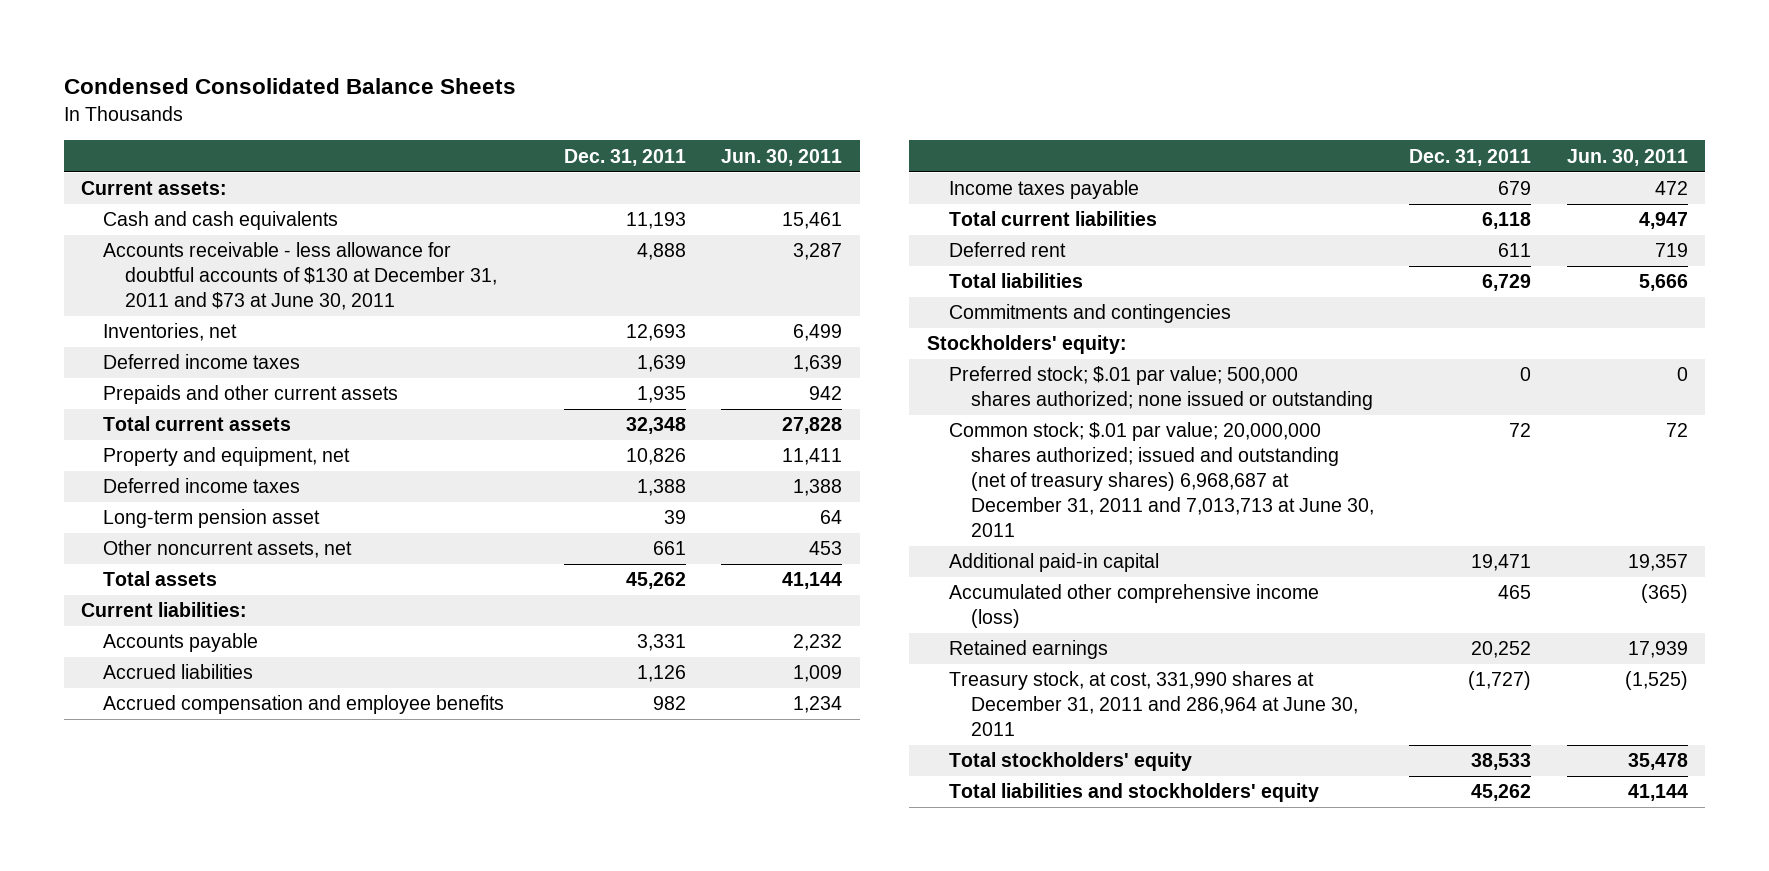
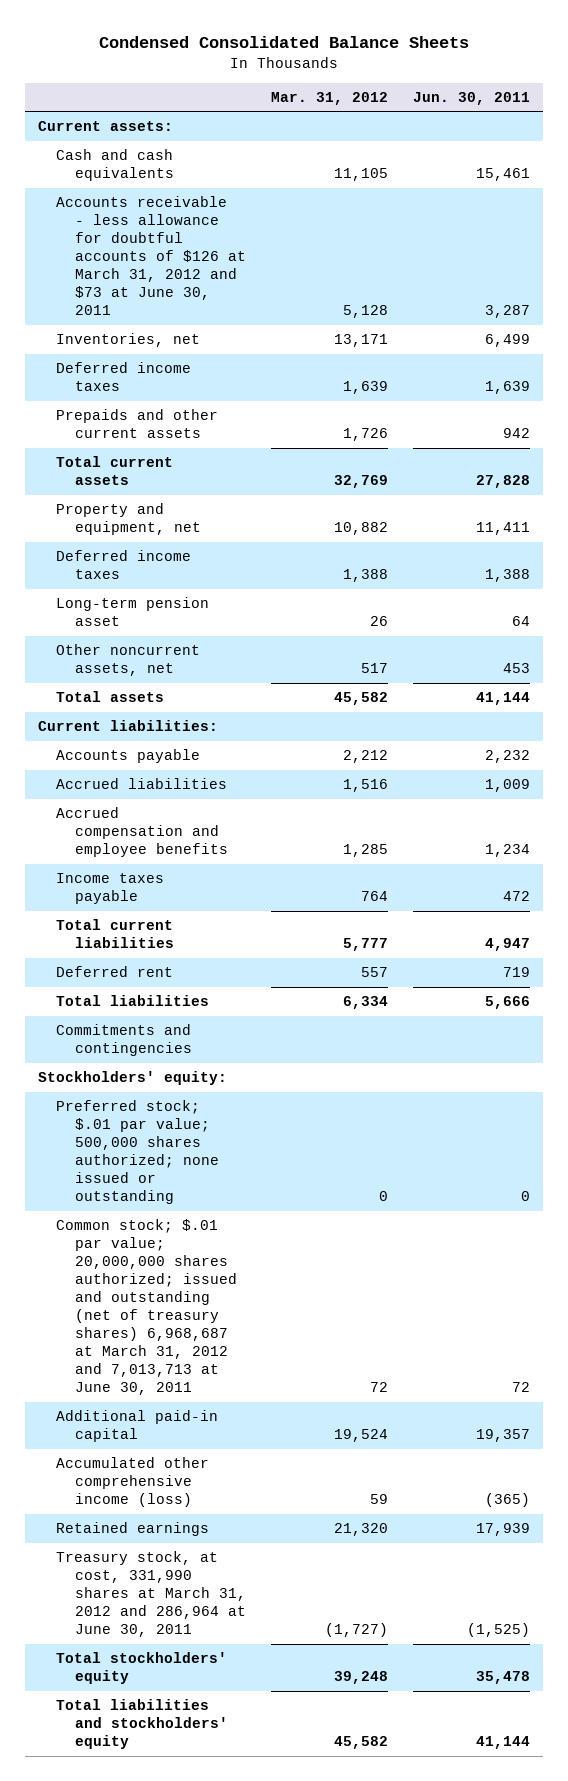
[563,148,686,166] Dec. 31, 2011 -> none
none -> [271,91,389,105] Mar. 31, 2012
[103,242,498,311] Accounts receivable - less allowance for doubtful accounts of $130 at December 31, 2011 and $73 at June 30, 2011 -> [56,196,246,316] Accounts receivable - less allowance for doubtful accounts of $126 at March 31, 2012 and $73 at June 30, 2011
[948,422,1374,538] Common stock; $.01 par value; 20,000,000 shares authorized; issued and outstanding (net of treasury shares) 6,968,687 at December 31, 2011 and 7,013,713 at June 30, 2011 -> [56,1219,237,1396] Common stock; $.01 par value; 20,000,000 shares authorized; issued and outstanding (net of treasury shares) 6,968,687 at March 31, 2012 and 7,013,713 at June 30, 2011
[948,671,1358,737] Treasury stock, at cost, 331,990 shares at December 31, 2011 and 286,964 at June 30, 2011 -> [56,1551,246,1638] Treasury stock, at cost, 331,990 shares at March 31, 2012 and 286,964 at June 30, 2011

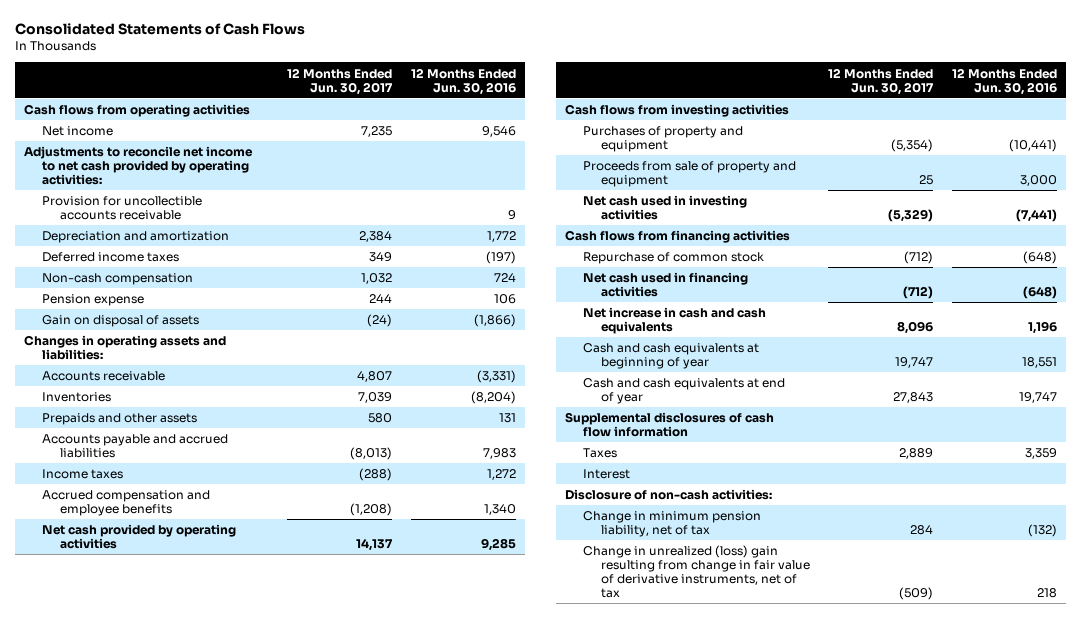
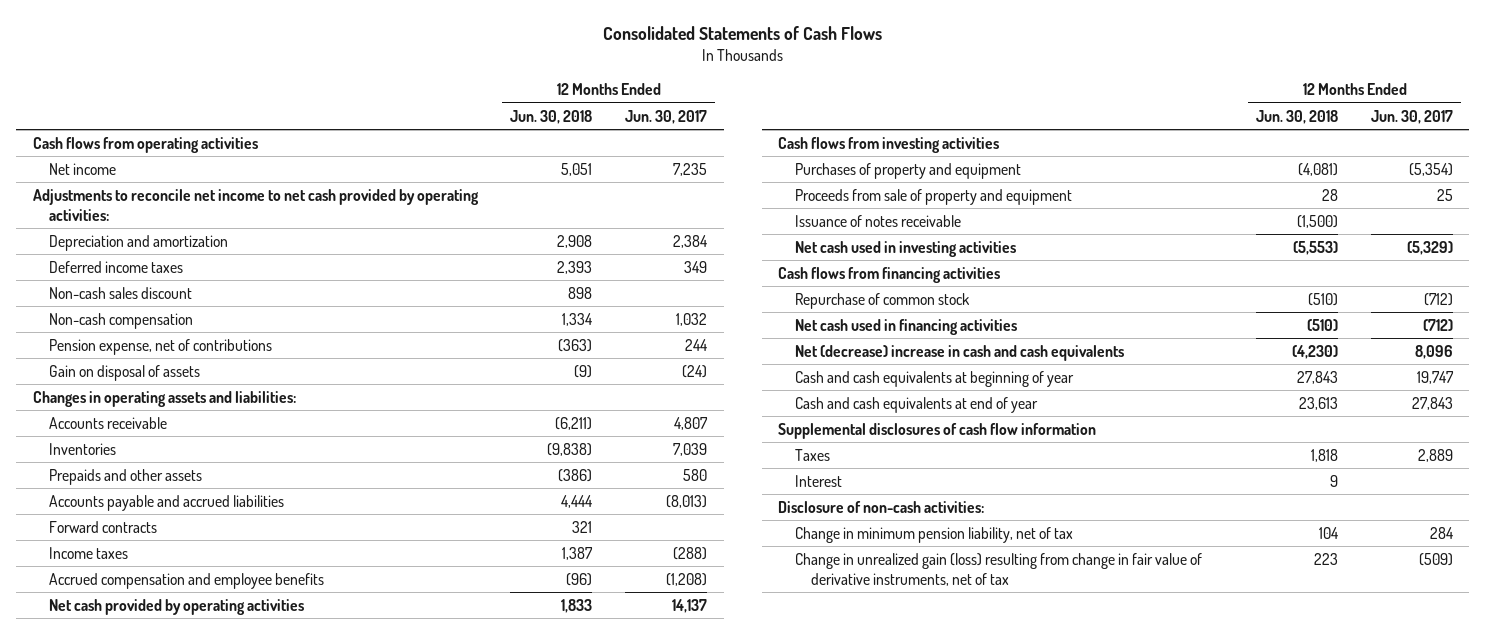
[410,67,516,95] 12 Months Ended Jun. 30, 2016 -> none
none -> [510,109,593,124] Jun. 30, 2018
[41,196,202,221] Provision for uncollectible accounts receivable -> none
none -> [49,286,193,299] Non-cash sales discount
[41,294,144,307] Pension expense -> [49,338,273,355] Pension expense, net of contributions
none -> [49,520,158,533] Forward contracts
none -> [794,214,961,227] Issuance of notes receivable
[582,307,766,335] Net increase in cash and cash equivalents -> [794,344,1124,361] Net (decrease) increase in cash and cash equivalents
[582,545,810,599] Change in unrealized (loss) gain resulting from change in fair value of derivative instruments, net of tax -> [794,552,1202,586] Change in unrealized gain (loss) resulting from change in fair value of derivative instruments, net of tax

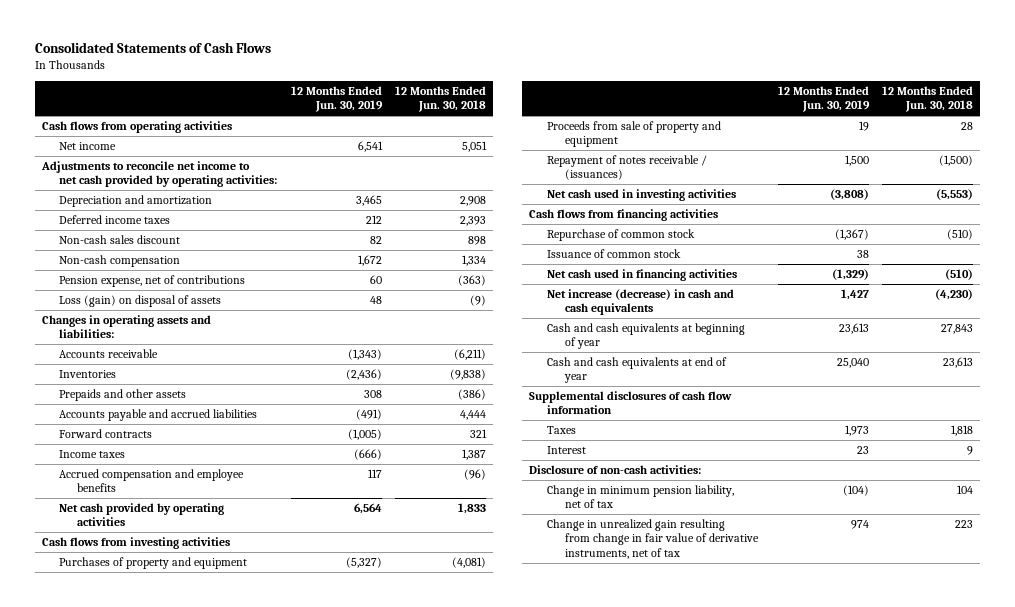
[625,109,708,124] Jun. 30, 2017 -> none
none -> [290,85,383,113] 12 Months Ended Jun. 30, 2019
[49,364,201,381] Gain on disposal of assets -> [59,294,222,307] Loss (gain) on disposal of assets
[794,214,961,227] Issuance of notes receivable -> [546,154,707,181] Repayment of notes receivable / (issuances)
none -> [546,248,681,258] Issuance of common stock
[794,344,1124,361] Net (decrease) increase in cash and cash equivalents -> [546,288,734,316] Net increase (decrease) in cash and cash equivalents
[794,552,1202,586] Change in unrealized gain (loss) resulting from change in fair value of derivative instruments, net of tax -> [546,518,759,559] Change in unrealized gain resulting from change in fair value of derivative instruments, net of tax

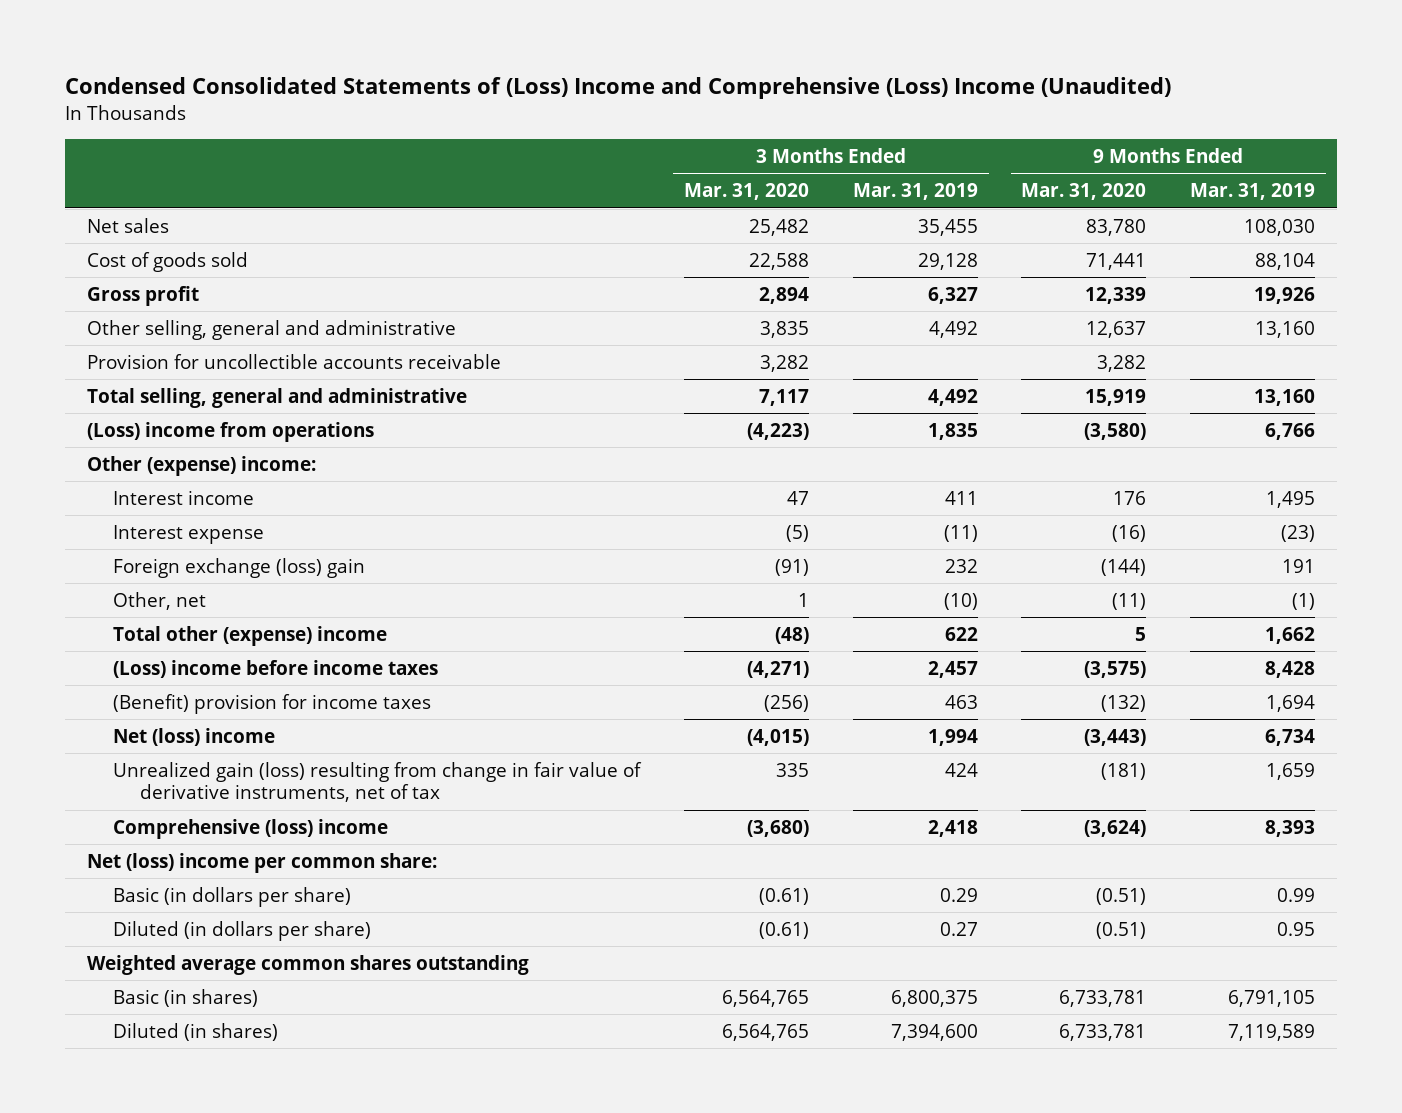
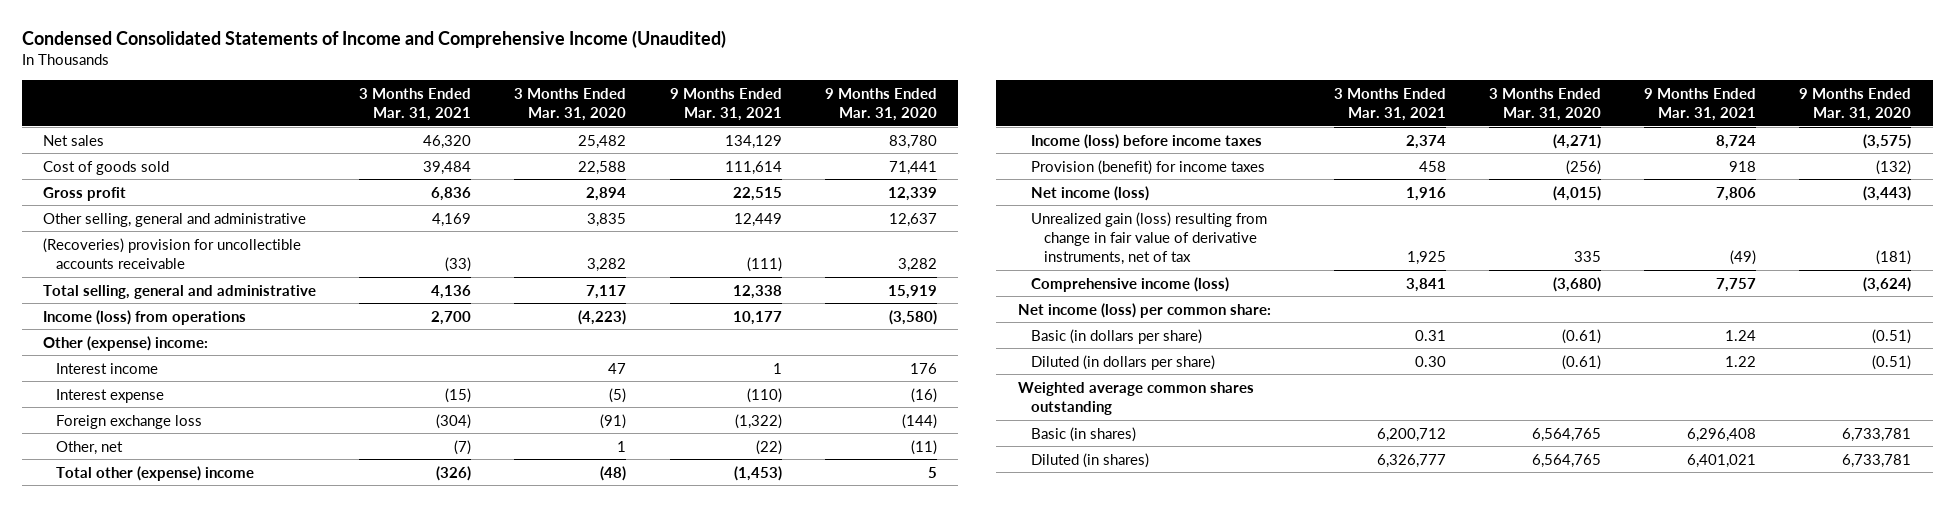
[65,77,1172,100] Condensed Consolidated Statements of (Loss) Income and Comprehensive (Loss) Income (Unaudited) -> [21,29,726,48] Condensed Consolidated Statements of Income and Comprehensive Income (Unaudited)
[852,183,978,201] Mar. 31, 2019 -> none
[1190,183,1316,201] Mar. 31, 2019 -> none
none -> [359,87,472,122] 3 Months Ended Mar. 31, 2021
none -> [669,87,782,122] 9 Months Ended Mar. 31, 2021
[86,353,501,369] Provision for uncollectible accounts receivable -> [43,237,302,269] (Recoveries) provision for uncollectible accounts receivable
[86,421,374,442] (Loss) income from operations -> [43,309,247,325] Income (loss) from operations
[113,557,366,578] Foreign exchange (loss) gain -> [56,414,203,429] Foreign exchange loss
[113,659,439,678] (Loss) income before income taxes -> [1030,133,1262,149] Income (loss) before income taxes
[113,693,432,714] (Benefit) provision for income taxes -> [1030,159,1265,175] Provision (benefit) for income taxes
[113,727,276,746] Net (loss) income -> [1030,185,1149,201] Net income (loss)
[113,818,389,839] Comprehensive (loss) income -> [1030,276,1229,292] Comprehensive income (loss)
[86,852,437,873] Net (loss) income per common share: -> [1017,302,1271,318] Net income (loss) per common share:

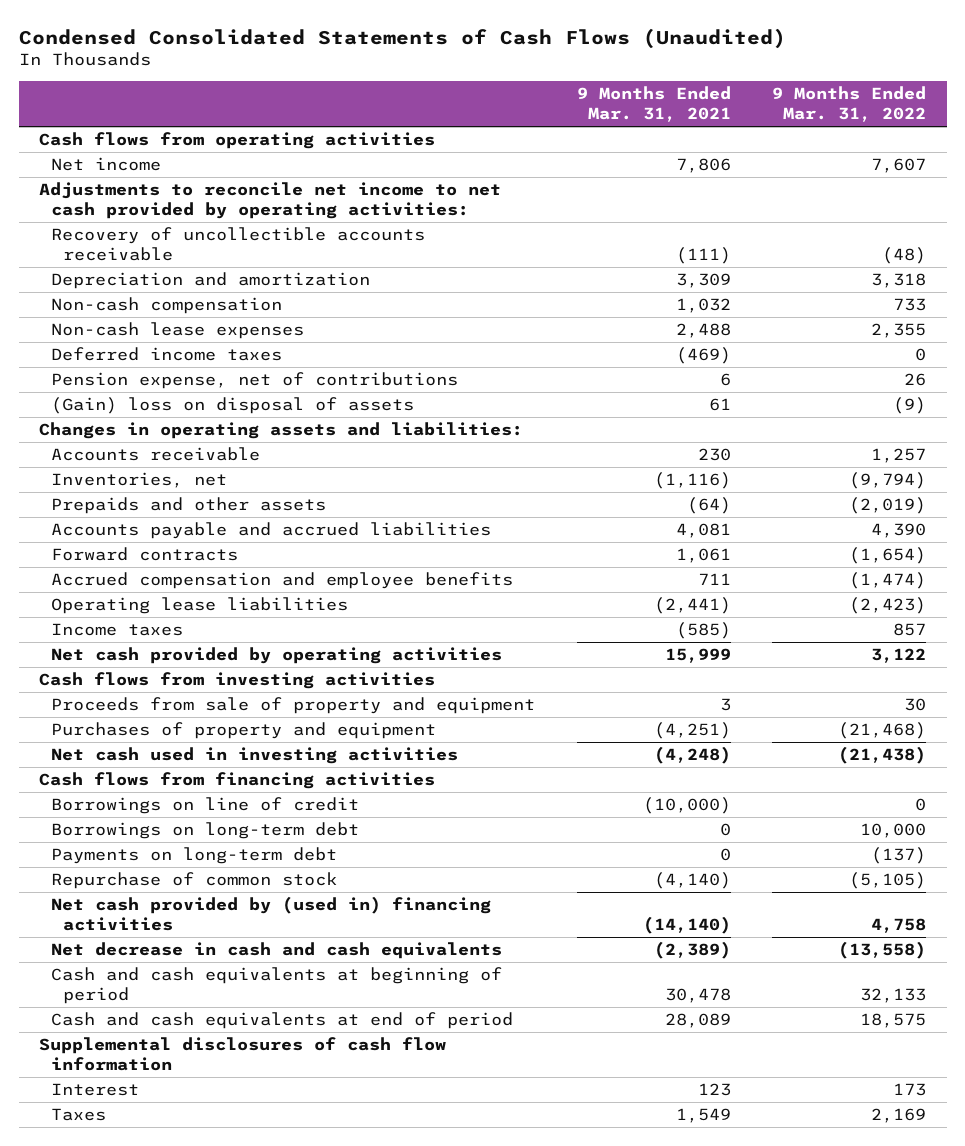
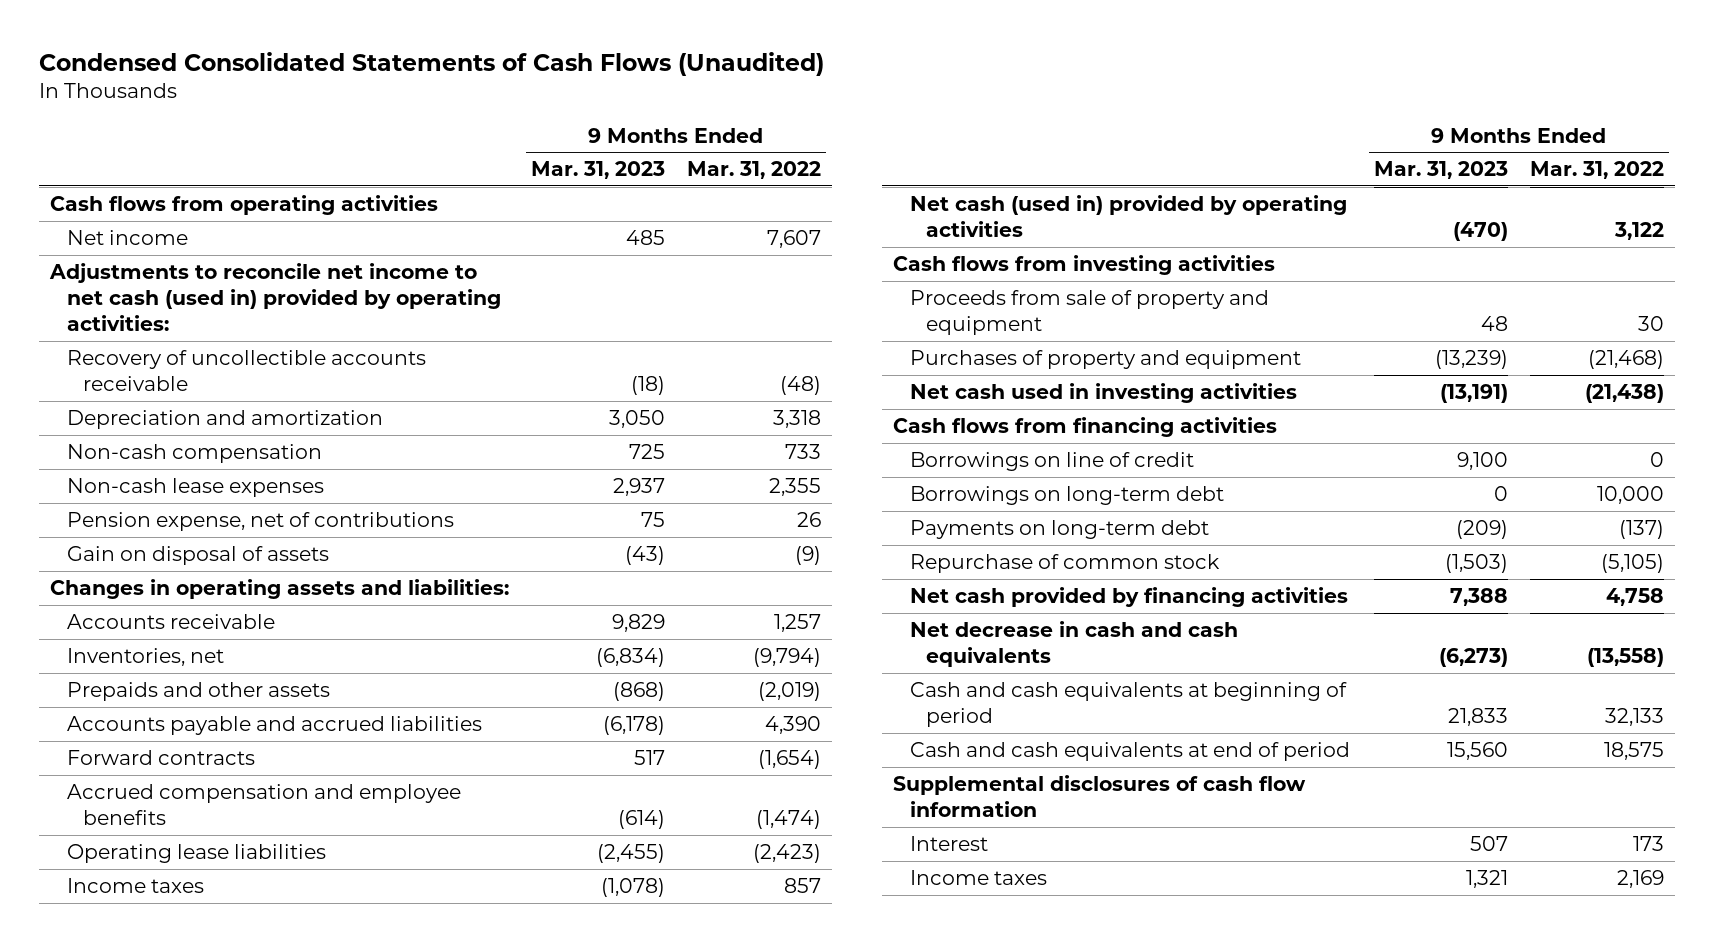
[576,86,731,123] 9 Months Ended Mar. 31, 2021 -> none
none -> [530,161,665,180] Mar. 31, 2023
[39,182,502,220] Adjustments to reconcile net income to net cash provided by operating activities: -> [49,262,501,332] Adjustments to reconcile net income to net cash (used in) provided by operating activities:
[51,347,283,362] Deferred income taxes -> none
[51,397,415,415] (Gain) loss on disposal of assets -> [66,545,329,565] Gain on disposal of assets
[51,647,503,665] Net cash provided by operating activities -> [909,194,1347,238] Net cash (used in) provided by operating activities
[51,896,492,932] Net cash provided by (used in) financing activities -> [909,586,1348,607] Net cash provided by financing activities
[51,1108,107,1122] Taxes -> [909,869,1047,885] Income taxes

